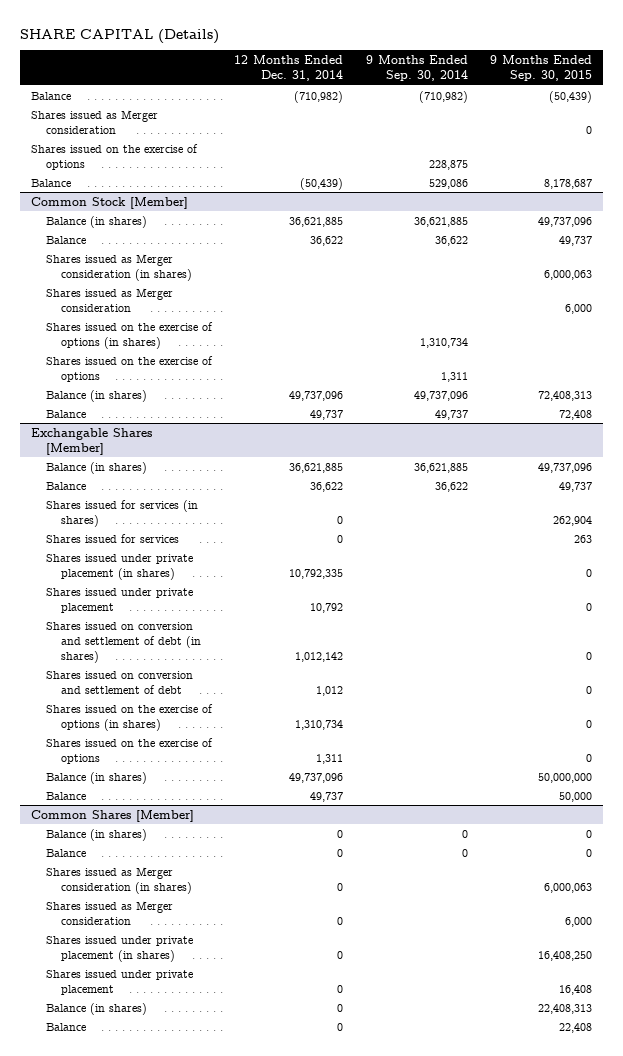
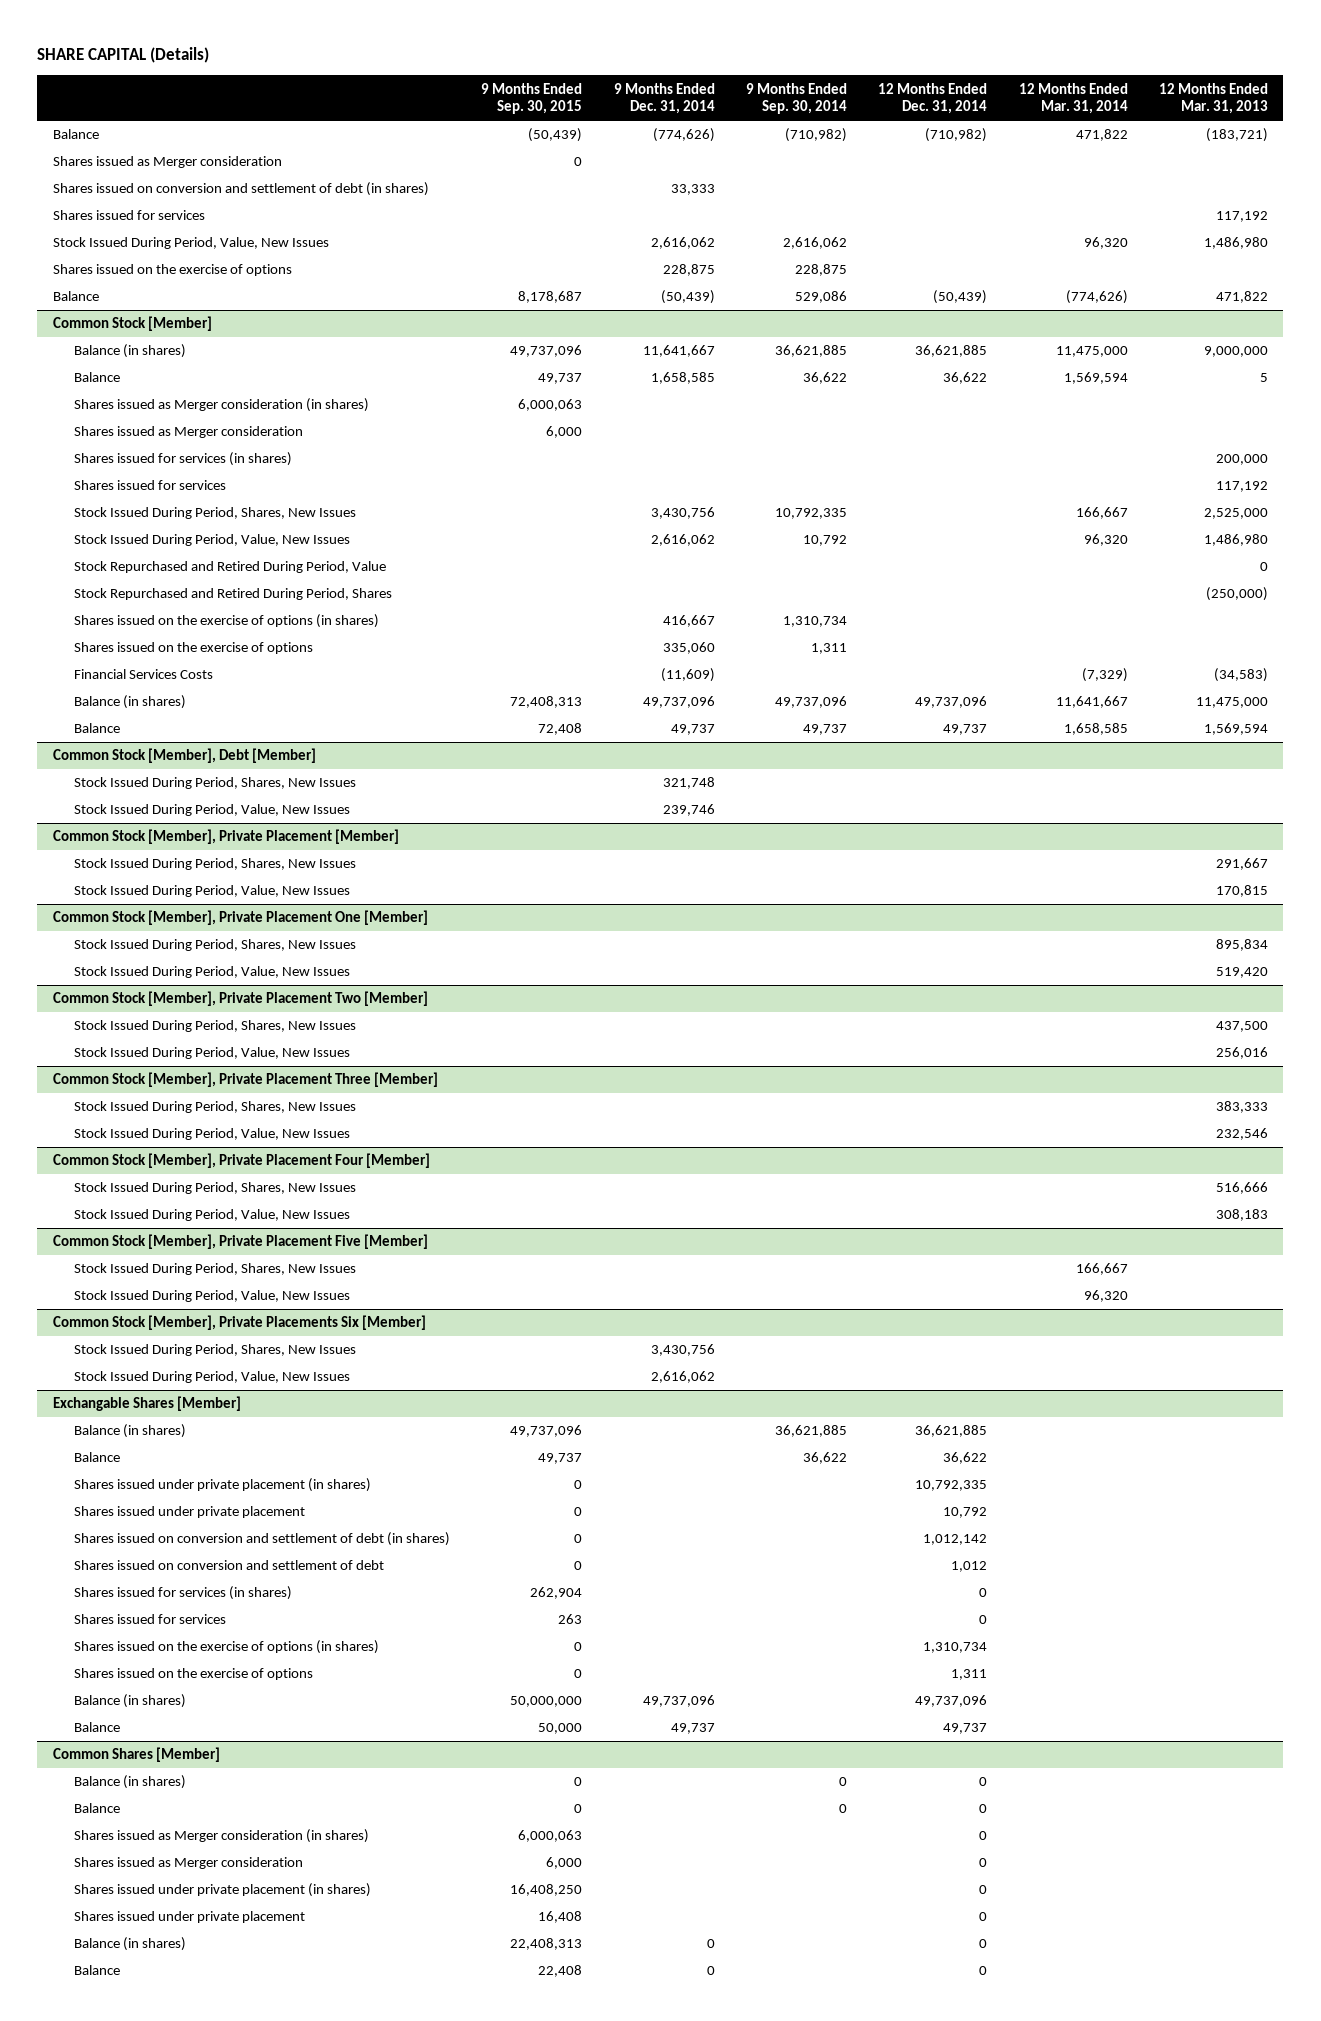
none -> [613,82,715,115] 9 Months Ended Dec. 31, 2014
none -> [1018,82,1128,115] 12 Months Ended Mar. 31, 2014
none -> [1158,82,1268,115] 12 Months Ended Mar. 31, 2013
none -> [53,182,430,197] Shares issued on conversion and settlement of debt (in shares)
none -> [53,210,206,221] Shares issued for services
none -> [53,237,330,250] Stock Issued During Period, Value, New Issues
none -> [74,452,293,467] Shares issued for services (in shares)
none -> [74,480,227,491] Shares issued for services
none -> [74,507,357,520] Stock Issued During Period, Shares, New Issues
none -> [74,534,351,547] Stock Issued During Period, Value, New Issues
none -> [74,561,387,574] Stock Repurchased and Retired During Period, Value
none -> [74,588,393,601] Stock Repurchased and Retired During Period, Shares
none -> [74,669,214,680] Financial Services Costs
none -> [53,748,317,764] Common Stock [Member], Debt [Member]
none -> [74,777,357,790] Stock Issued During Period, Shares, New Issues
none -> [74,804,351,817] Stock Issued During Period, Value, New Issues
none -> [53,829,400,845] Common Stock [Member], Private Placement [Member]
none -> [74,858,357,871] Stock Issued During Period, Shares, New Issues
none -> [74,885,351,898] Stock Issued During Period, Value, New Issues
none -> [53,910,429,926] Common Stock [Member], Private Placement One [Member]
none -> [74,939,357,952] Stock Issued During Period, Shares, New Issues
none -> [74,966,351,979] Stock Issued During Period, Value, New Issues
none -> [53,991,429,1007] Common Stock [Member], Private Placement Two [Member]
none -> [74,1020,357,1033] Stock Issued During Period, Shares, New Issues
none -> [74,1047,351,1060] Stock Issued During Period, Value, New Issues
none -> [53,1072,439,1088] Common Stock [Member], Private Placement Three [Member]
none -> [74,1101,357,1114] Stock Issued During Period, Shares, New Issues
none -> [74,1128,351,1141] Stock Issued During Period, Value, New Issues
none -> [53,1153,431,1169] Common Stock [Member], Private Placement Four [Member]
none -> [74,1182,357,1195] Stock Issued During Period, Shares, New Issues
none -> [74,1209,351,1222] Stock Issued During Period, Value, New Issues
none -> [53,1234,429,1250] Common Stock [Member], Private Placement Five [Member]
none -> [74,1263,357,1276] Stock Issued During Period, Shares, New Issues
none -> [74,1290,351,1303] Stock Issued During Period, Value, New Issues
none -> [53,1315,427,1331] Common Stock [Member], Private Placements Six [Member]
none -> [74,1344,357,1357] Stock Issued During Period, Shares, New Issues
none -> [74,1371,351,1384] Stock Issued During Period, Value, New Issues
[46,499,199,527] Shares issued for services (in shares) -> [74,1586,293,1601] Shares issued for services (in shares)
[46,533,180,543] Shares issued for services -> [74,1614,227,1625] Shares issued for services

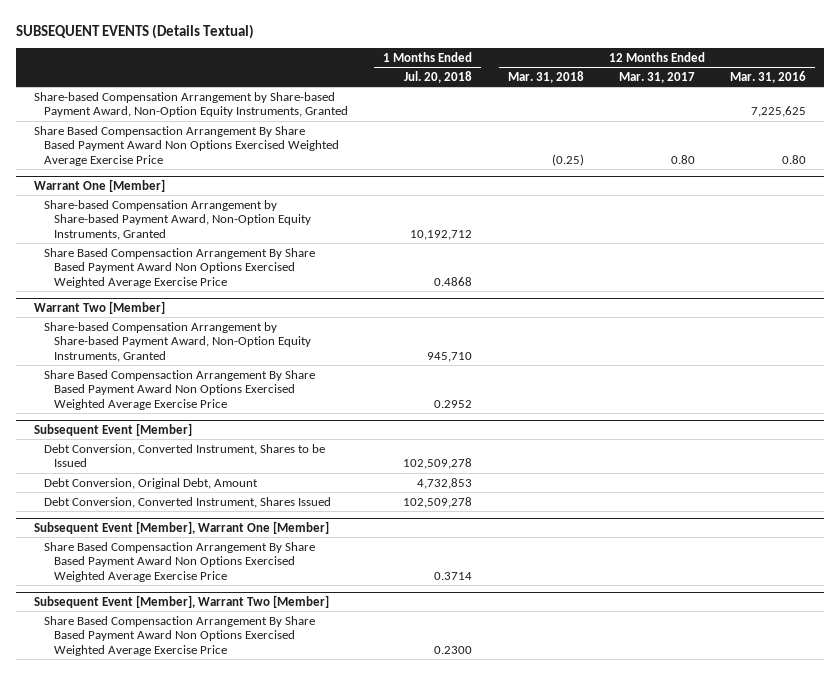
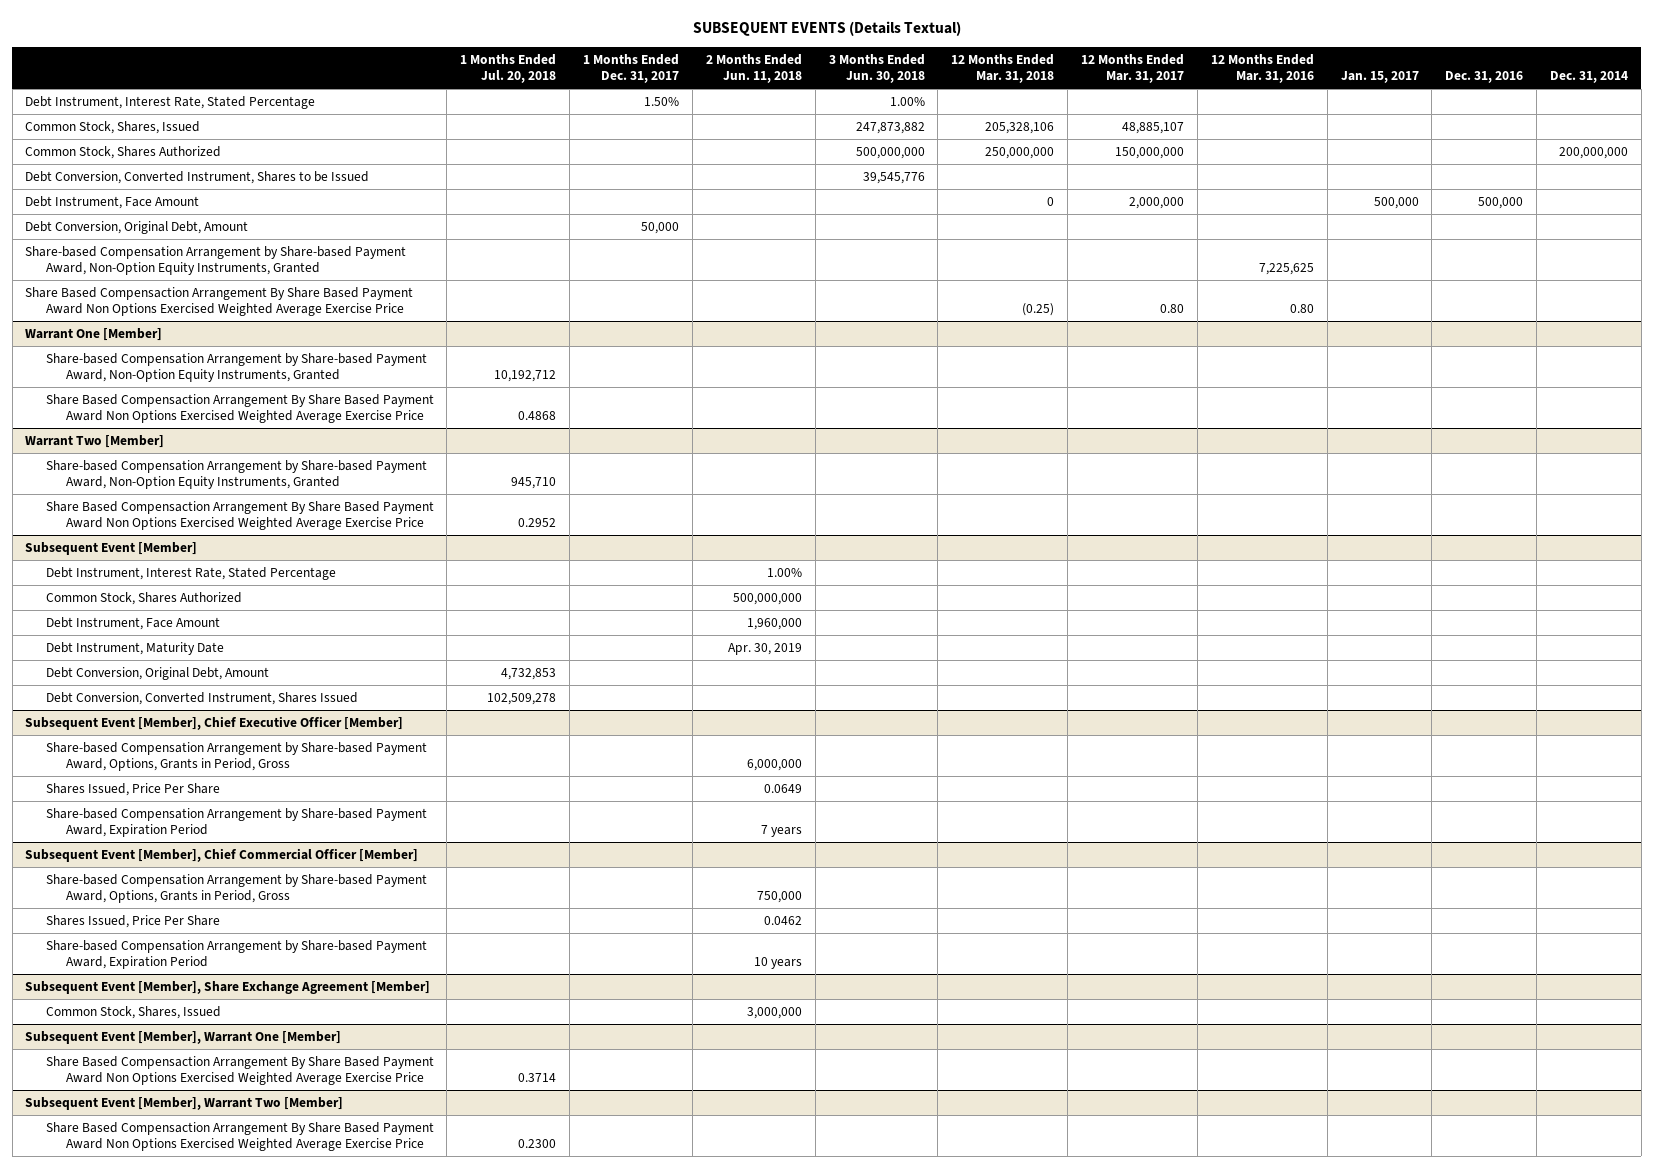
none -> [583,53,680,83] 1 Months Ended Dec. 31, 2017
none -> [705,53,802,83] 2 Months Ended Jun. 11, 2018
none -> [828,53,925,83] 3 Months Ended Jun. 30, 2018
none -> [1340,70,1419,83] Jan. 15, 2017
none -> [1445,70,1524,83] Dec. 31, 2016
none -> [1550,70,1629,83] Dec. 31, 2014
none -> [25,96,316,110] Debt Instrument, Interest Rate, Stated Percentage
none -> [25,121,201,135] Common Stock, Shares, Issued
none -> [25,146,222,160] Common Stock, Shares Authorized
none -> [25,171,370,185] Debt Conversion, Converted Instrument, Shares to be Issued
none -> [25,196,200,210] Debt Instrument, Face Amount
none -> [25,221,249,235] Debt Conversion, Original Debt, Amount
[43,443,325,468] Debt Conversion, Converted Instrument, Shares to be Issued -> none
none -> [45,567,336,581] Debt Instrument, Interest Rate, Stated Percentage
none -> [45,592,242,606] Common Stock, Shares Authorized
none -> [45,617,220,631] Debt Instrument, Face Amount
none -> [45,642,224,656] Debt Instrument, Maturity Date
none -> [25,716,404,731] Subsequent Event [Member], Chief Executive Officer [Member]
none -> [45,742,427,772] Share-based Compensation Arrangement by Share-based Payment Award, Options, Grants in Period, Gross
none -> [45,783,220,797] Shares Issued, Price Per Share
none -> [45,808,427,838] Share-based Compensation Arrangement by Share-based Payment Award, Expiration Period
none -> [25,848,419,863] Subsequent Event [Member], Chief Commercial Officer [Member]
none -> [45,874,427,904] Share-based Compensation Arrangement by Share-based Payment Award, Options, Grants in Period, Gross
none -> [45,915,220,929] Shares Issued, Price Per Share
none -> [45,940,427,970] Share-based Compensation Arrangement by Share-based Payment Award, Expiration Period
none -> [25,981,431,995] Subsequent Event [Member], Share Exchange Agreement [Member]
none -> [45,1006,221,1020] Common Stock, Shares, Issued

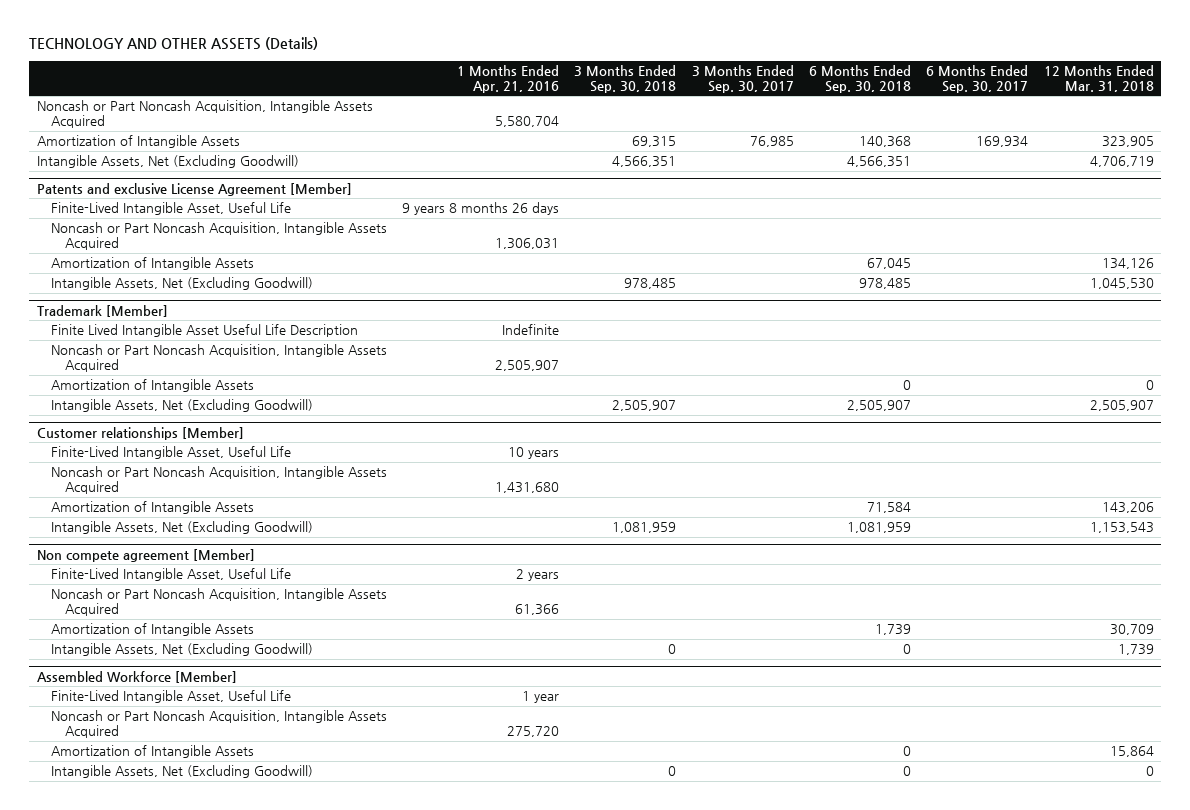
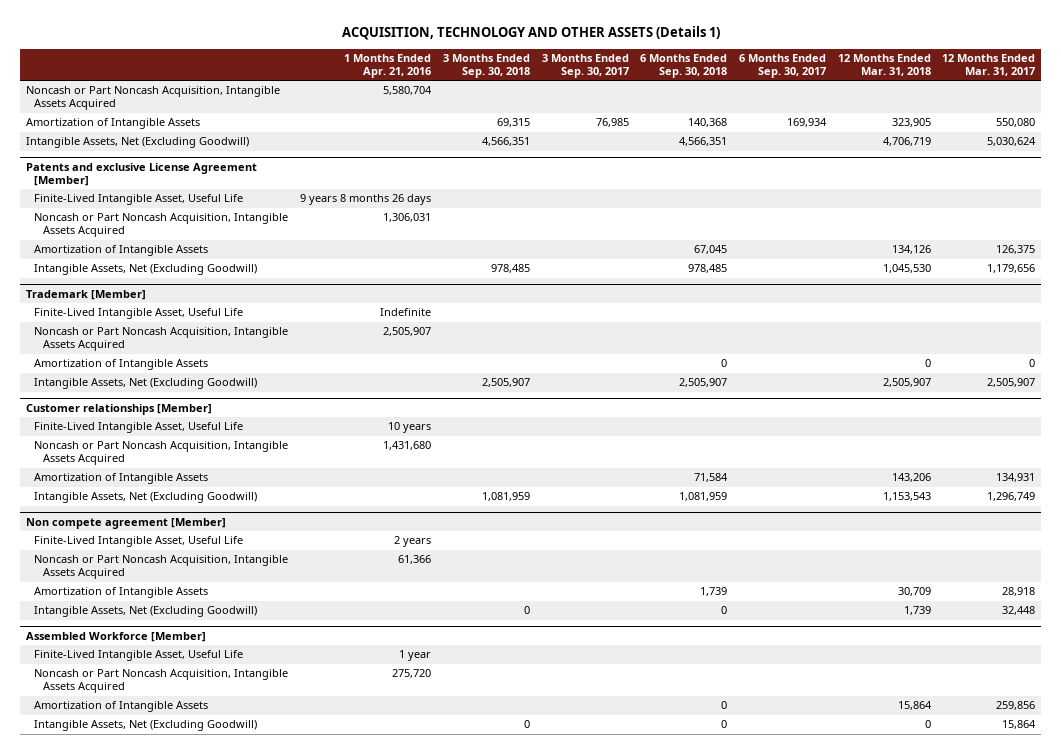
[29,37,319,51] TECHNOLOGY AND OTHER ASSETS (Details) -> [341,26,720,41] ACQUISITION, TECHNOLOGY AND OTHER ASSETS (Details 1)
none -> [942,53,1036,76] 12 Months Ended Mar. 31, 2017
[50,324,358,338] Finite Lived Intangible Asset Useful Life Description -> [34,308,244,320] Finite-Lived Intangible Asset, Useful Life

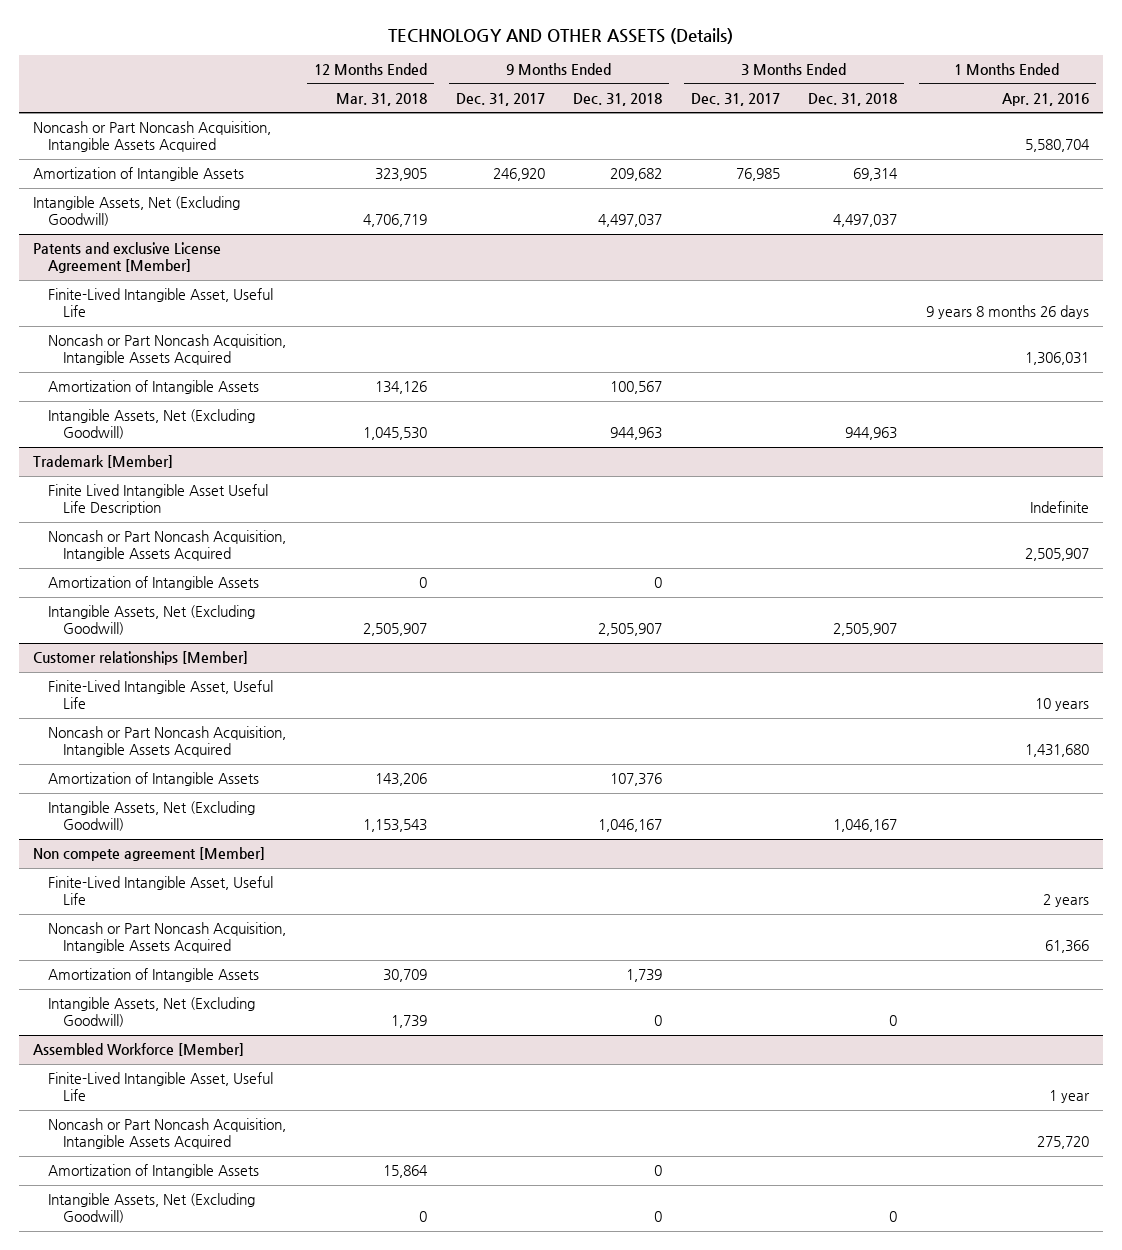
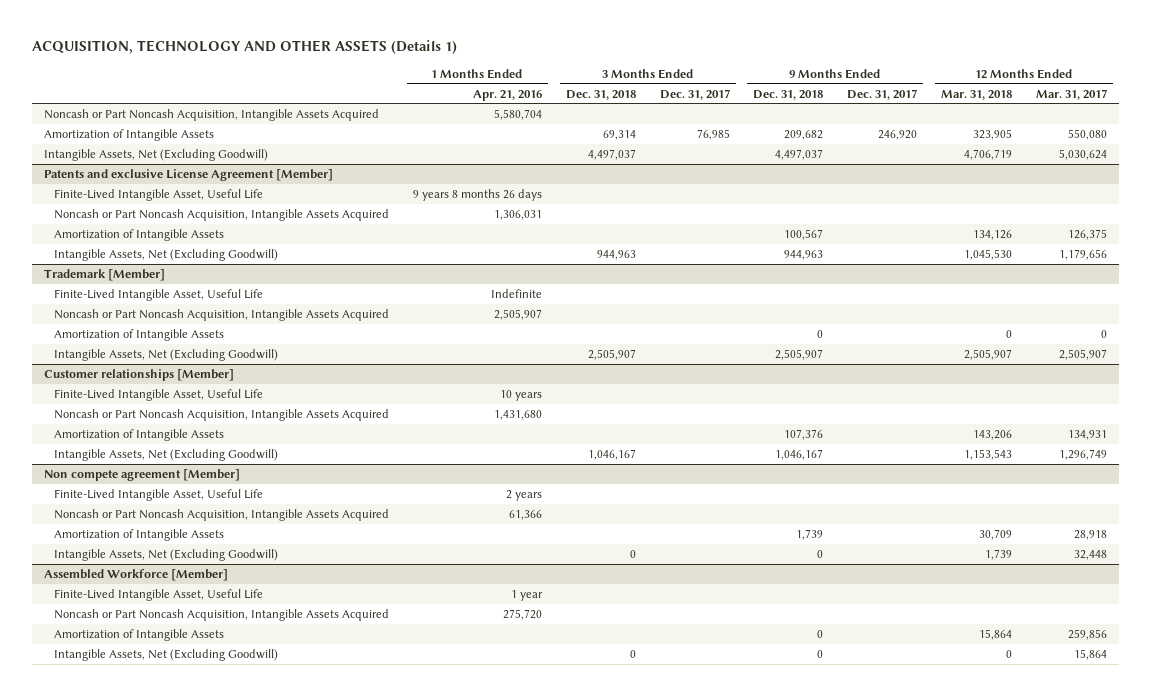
[387,27,733,44] TECHNOLOGY AND OTHER ASSETS (Details) -> [31,40,457,55] ACQUISITION, TECHNOLOGY AND OTHER ASSETS (Details 1)
none -> [1036,88,1108,100] Mar. 31, 2017
[47,484,268,516] Finite Lived Intangible Asset Useful Life Description -> [53,288,263,301] Finite-Lived Intangible Asset, Useful Life

